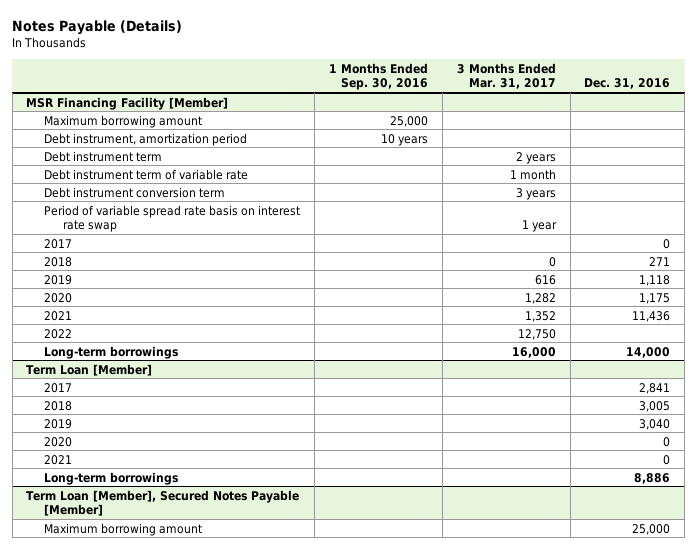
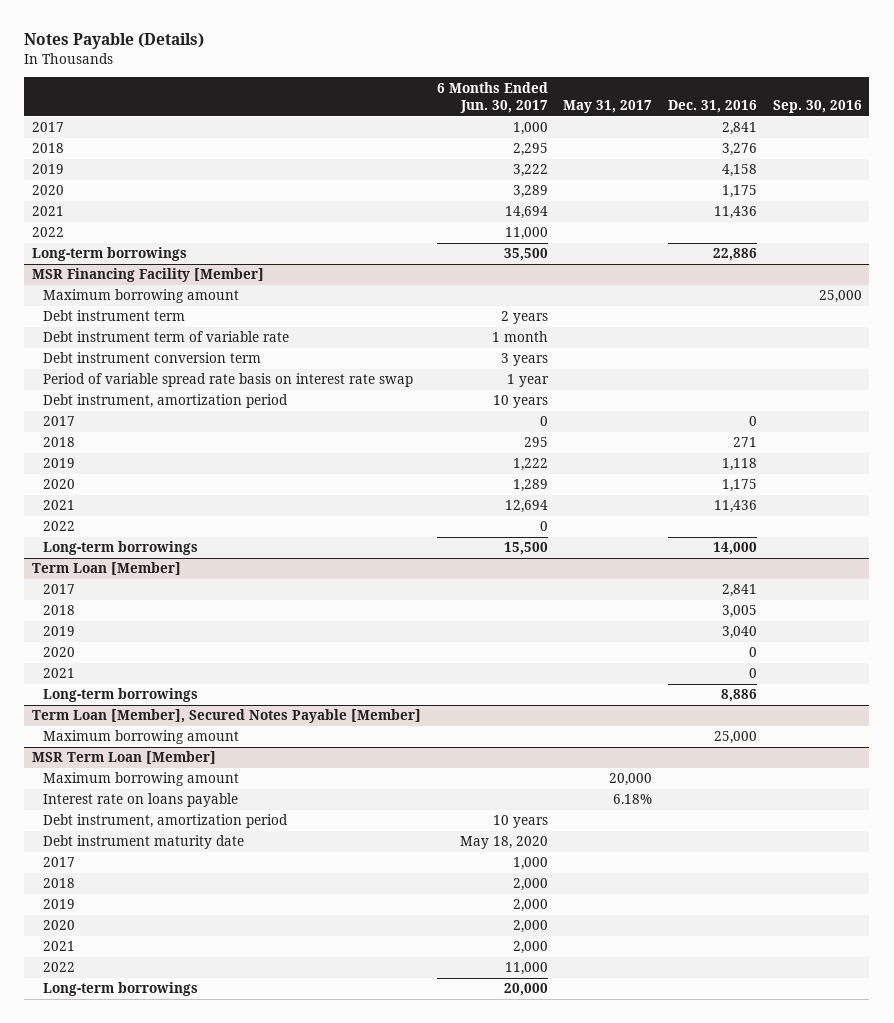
[329,62,429,91] 1 Months Ended Sep. 30, 2016 -> none
[456,62,556,90] 3 Months Ended Mar. 31, 2017 -> none
none -> [436,81,548,113] 6 Months Ended Jun. 30, 2017
none -> [563,99,653,113] May 31, 2017
none -> [772,99,862,113] Sep. 30, 2016
none -> [32,122,65,133] 2017
none -> [32,143,65,154] 2018
none -> [32,164,65,175] 2019
none -> [32,185,65,196] 2020
none -> [32,206,65,217] 2021
none -> [32,227,65,238] 2022
none -> [32,247,188,262] Long-term borrowings
[44,132,248,146] Debt instrument, amortization period -> [43,394,289,409] Debt instrument, amortization period
none -> [32,751,217,765] MSR Term Loan [Member]
none -> [43,772,240,787] Maximum borrowing amount
none -> [43,793,239,808] Interest rate on loans payable
none -> [43,814,289,829] Debt instrument, amortization period
none -> [43,835,245,850] Debt instrument maturity date
none -> [43,857,76,868] 2017
none -> [43,878,76,889] 2018
none -> [43,899,76,910] 2019
none -> [43,920,76,931] 2020
none -> [43,941,76,952] 2021
none -> [43,962,76,973] 2022
none -> [43,982,199,997] Long-term borrowings

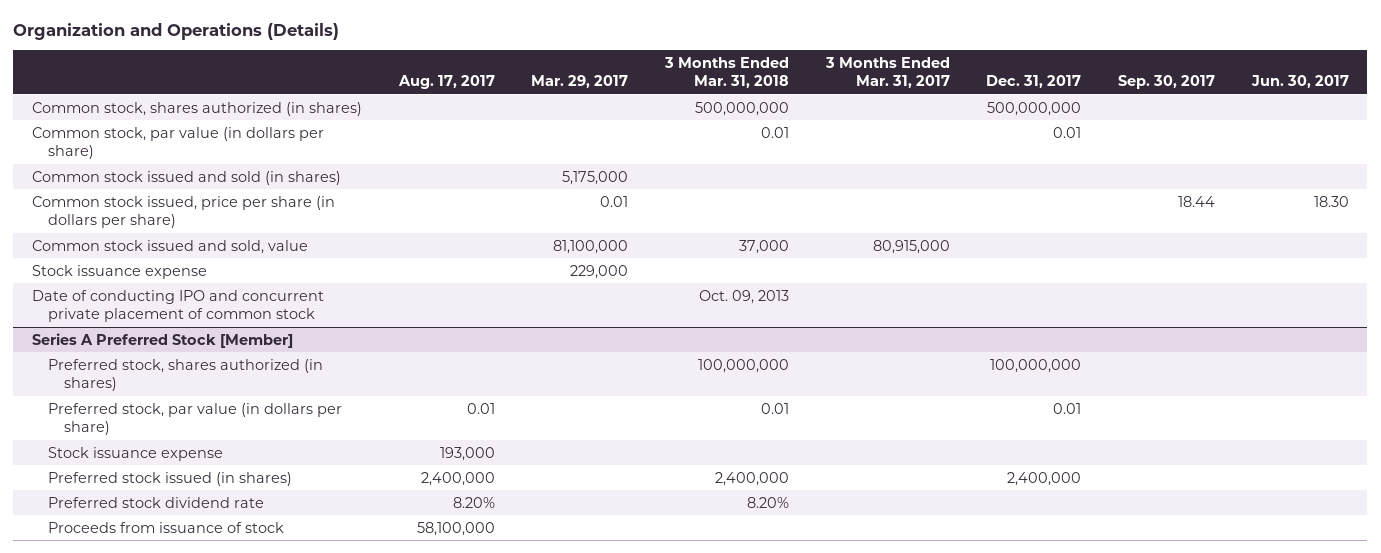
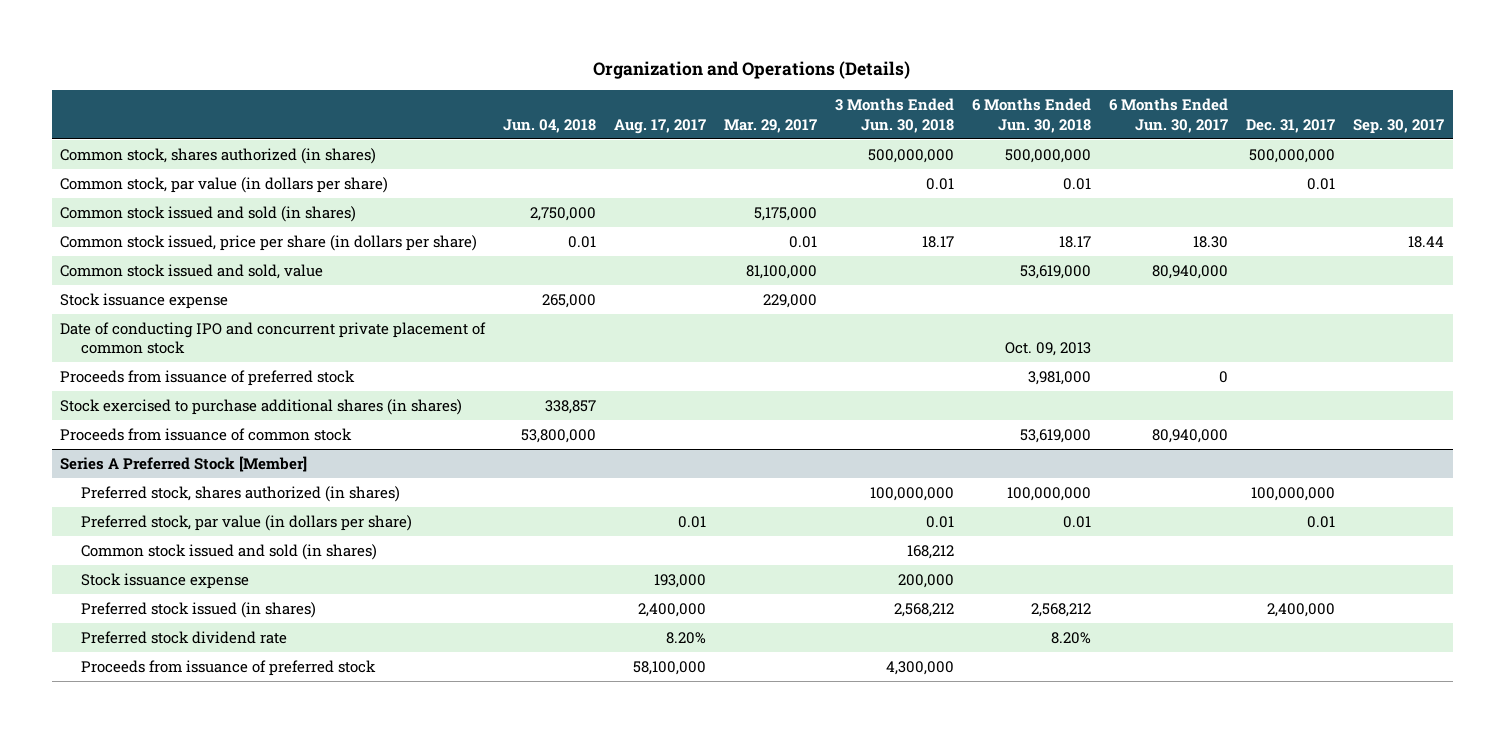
[663,56,789,89] 3 Months Ended Mar. 31, 2018 -> none
[824,56,950,89] 3 Months Ended Mar. 31, 2017 -> none
[1250,75,1349,89] Jun. 30, 2017 -> none
none -> [503,118,597,133] Jun. 04, 2018
none -> [835,98,955,133] 3 Months Ended Jun. 30, 2018
none -> [972,98,1092,133] 6 Months Ended Jun. 30, 2018
none -> [1109,98,1229,133] 6 Months Ended Jun. 30, 2017
none -> [60,369,356,386] Proceeds from issuance of preferred stock
none -> [60,398,463,415] Stock exercised to purchase additional shares (in shares)
none -> [60,427,353,441] Proceeds from issuance of common stock
none -> [80,543,377,560] Common stock issued and sold (in shares)
[47,521,284,533] Proceeds from issuance of stock -> [80,659,376,676] Proceeds from issuance of preferred stock

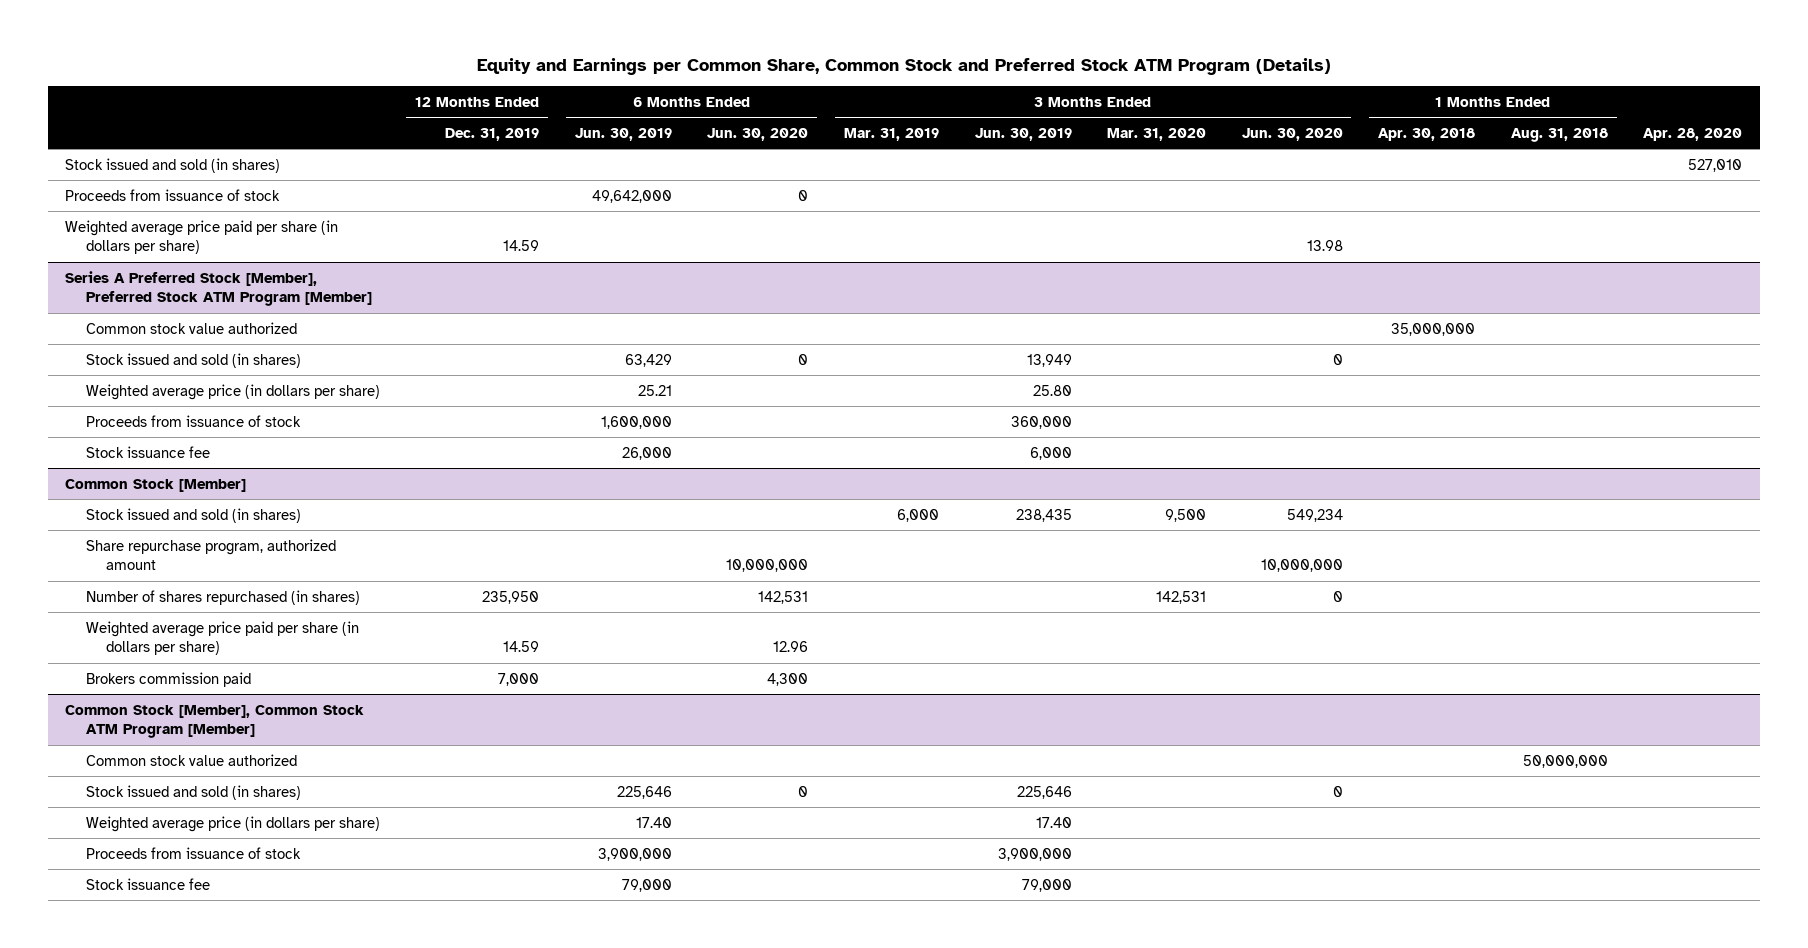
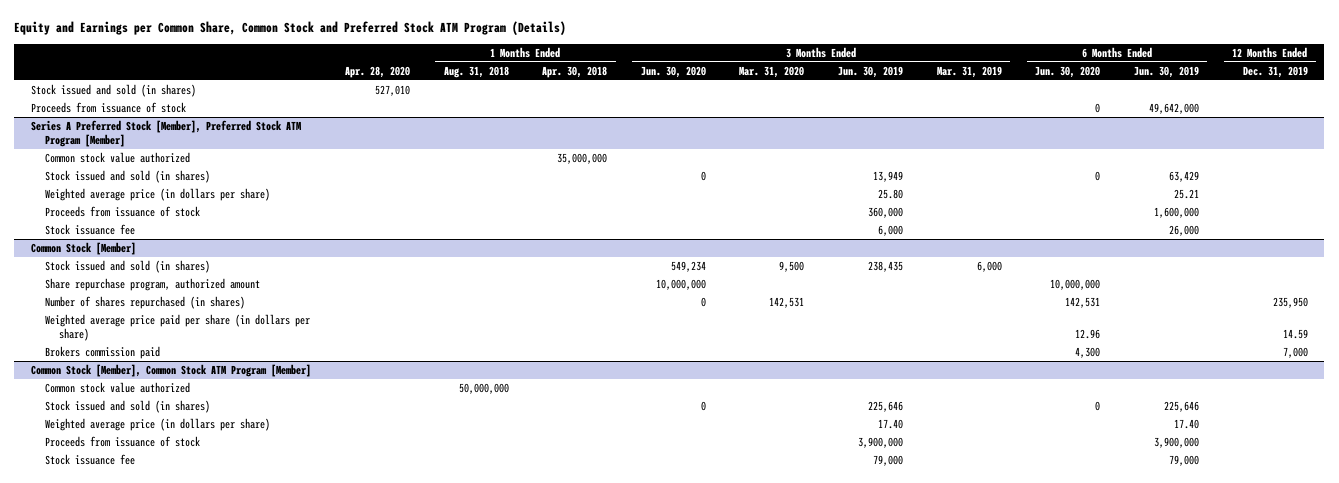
[65,219,339,255] Weighted average price paid per share (in dollars per share) -> none

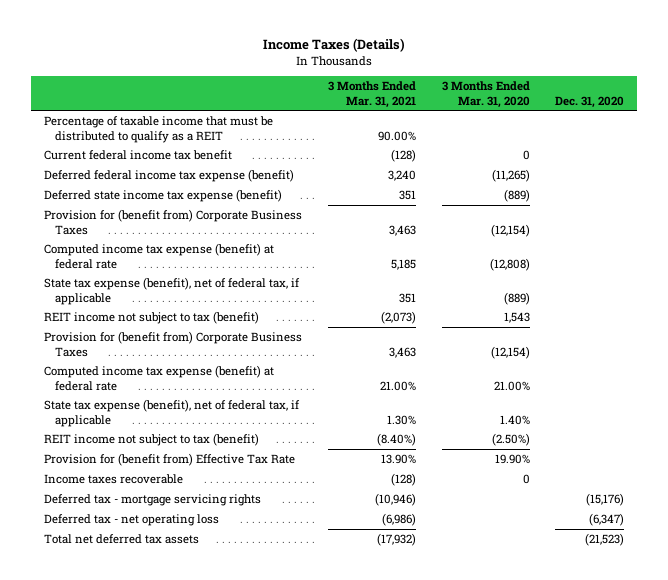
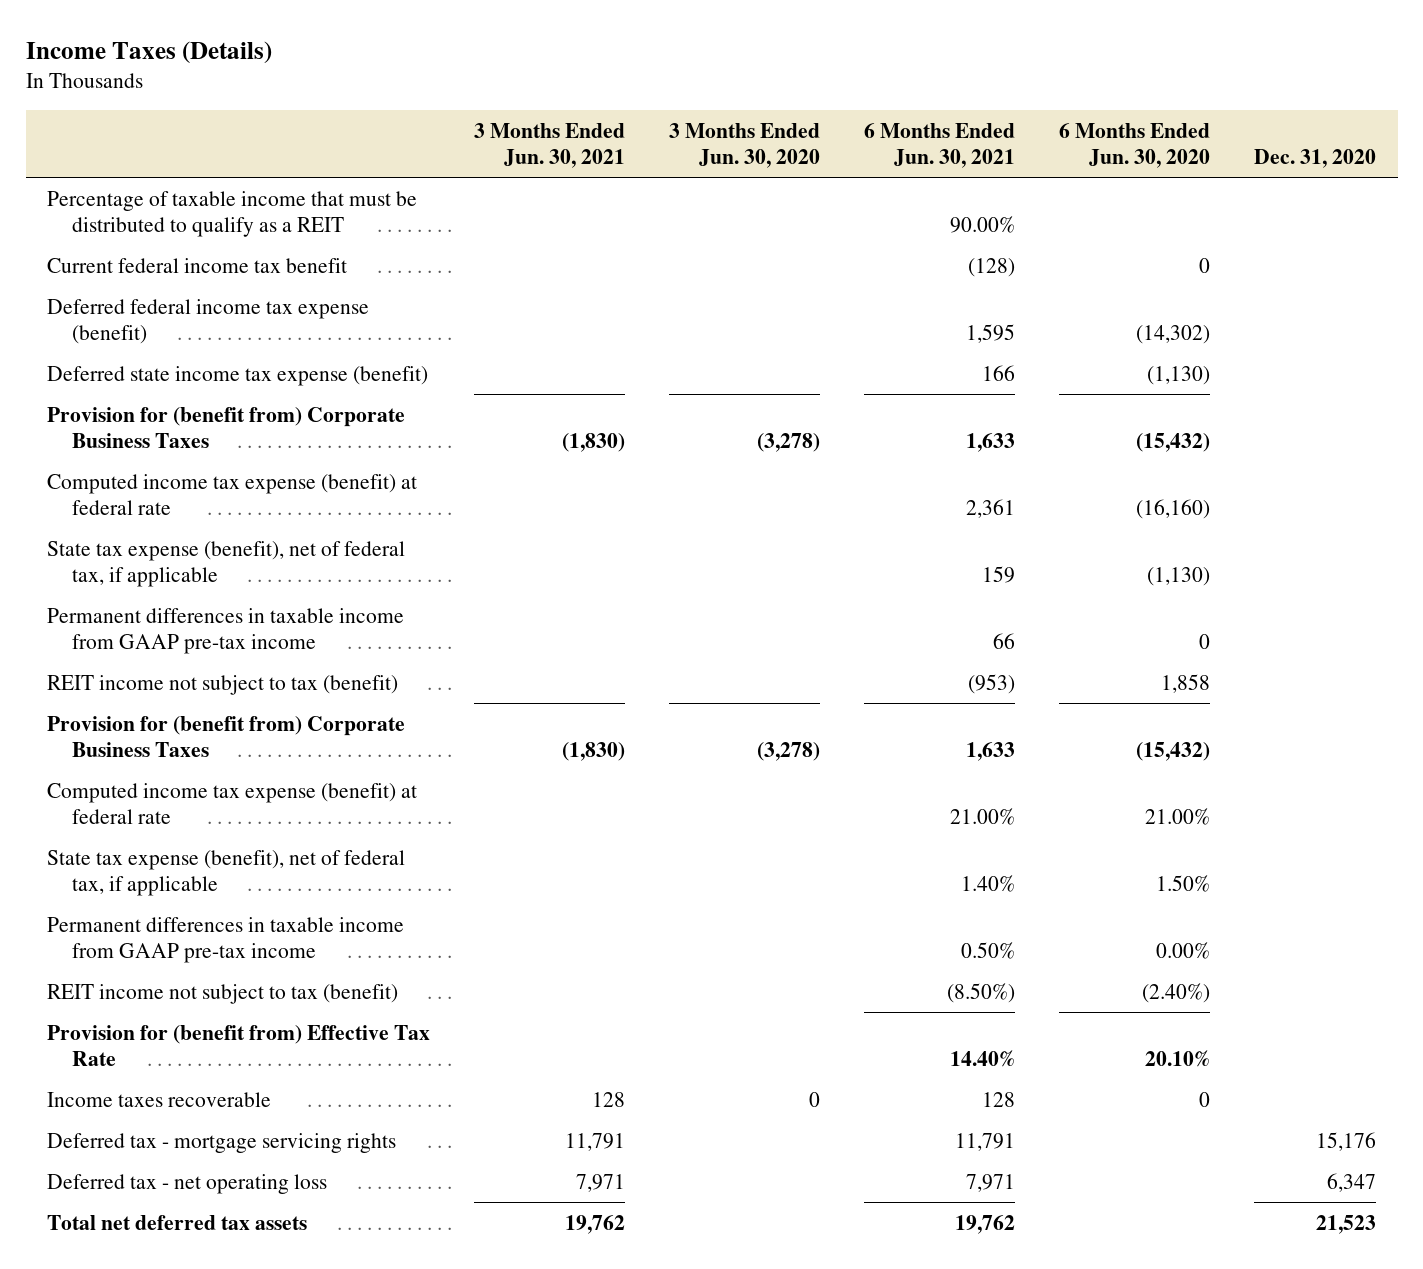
[327,80,416,108] 3 Months Ended Mar. 31, 2021 -> none
[441,80,530,108] 3 Months Ended Mar. 31, 2020 -> none
none -> [474,122,626,168] 3 Months Ended Jun. 30, 2021
none -> [669,122,821,168] 3 Months Ended Jun. 30, 2020
none -> [863,122,1015,168] 6 Months Ended Jun. 30, 2021
none -> [1058,122,1210,168] 6 Months Ended Jun. 30, 2020
none -> [47,607,405,654] Permanent differences in taxable income from GAAP pre-tax income
none -> [47,916,405,963] Permanent differences in taxable income from GAAP pre-tax income
[586,492,625,506] (15,176) -> [1315,1131,1376,1151] 15,176
[589,512,625,526] (6,347) -> [1326,1172,1376,1192] 6,347
[585,532,625,546] (21,523) -> [1315,1214,1376,1234] 21,523

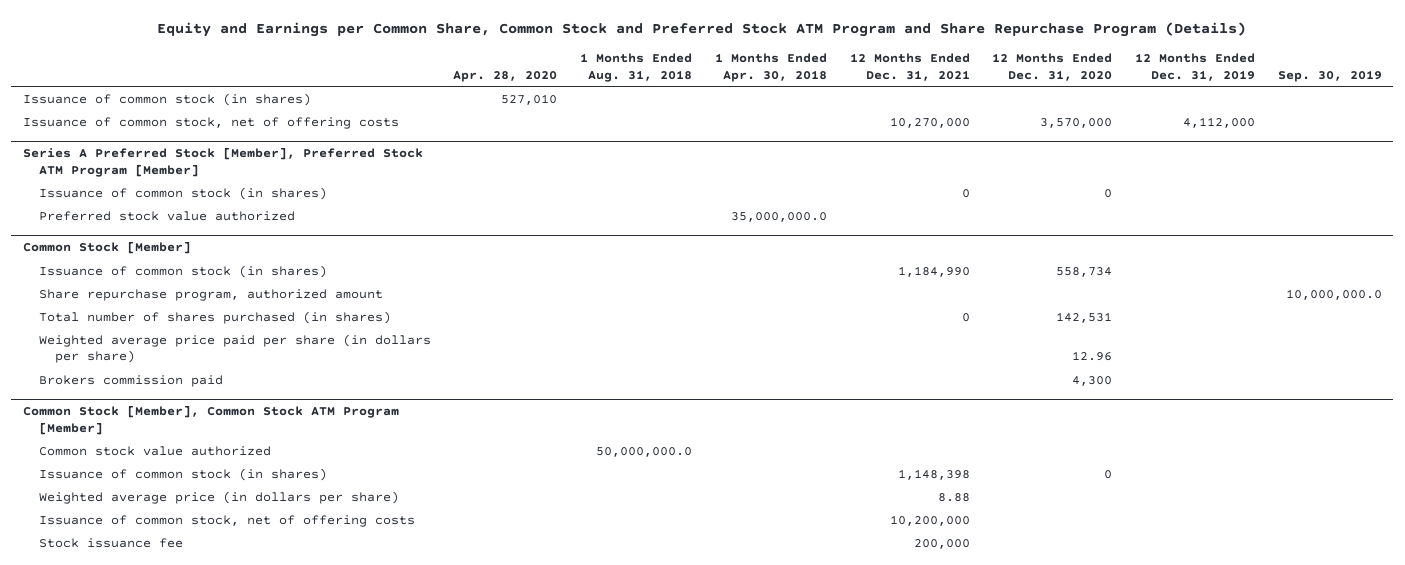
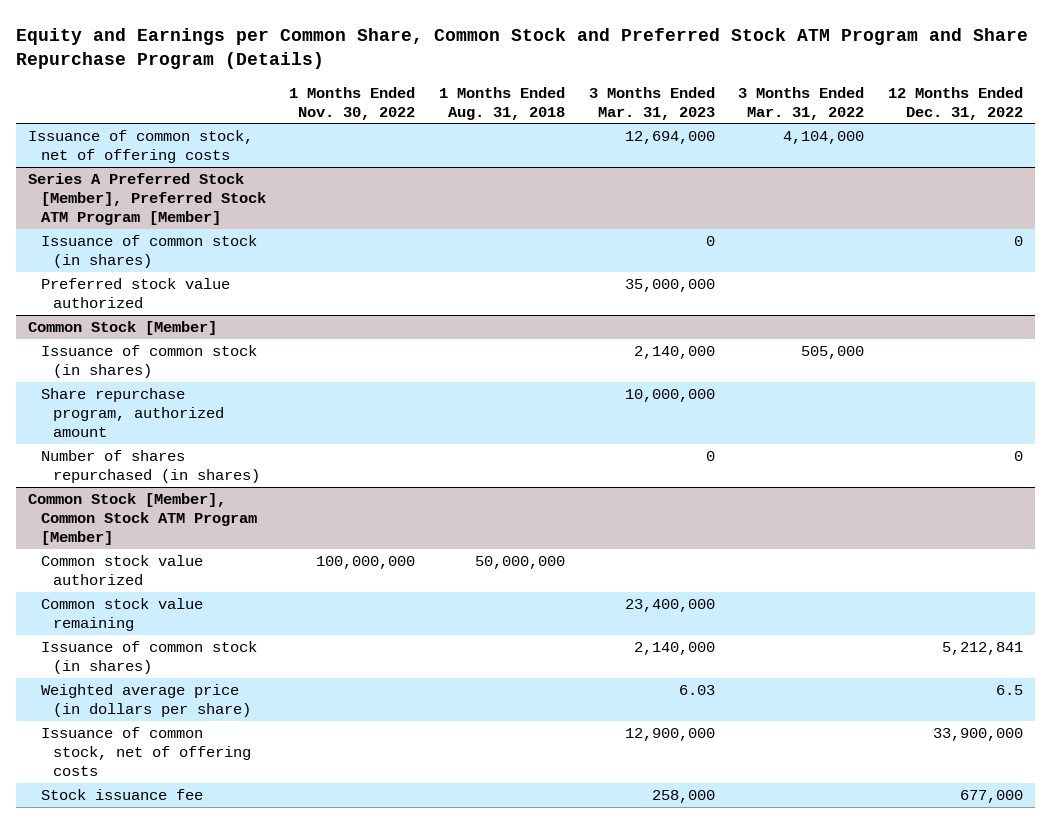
[453,70,558,82] Apr. 28, 2020 -> none
[714,52,827,82] 1 Months Ended Apr. 30, 2018 -> none
[849,52,970,81] 12 Months Ended Dec. 31, 2021 -> none
[992,52,1113,81] 12 Months Ended Dec. 31, 2020 -> none
[1135,52,1256,81] 12 Months Ended Dec. 31, 2019 -> none
[1277,69,1382,82] Sep. 30, 2019 -> none
none -> [289,86,416,120] 1 Months Ended Nov. 30, 2022
none -> [588,86,715,120] 3 Months Ended Mar. 31, 2023
none -> [738,86,865,120] 3 Months Ended Mar. 31, 2022
none -> [887,86,1023,120] 12 Months Ended Dec. 31, 2022
[22,92,311,106] Issuance of common stock (in shares) -> none
[38,333,431,364] Weighted average price paid per share (in dollars per share) -> none
[38,374,223,387] Brokers commission paid -> none
[38,310,391,324] Total number of shares purchased (in shares) -> [40,449,261,484] Number of shares repurchased (in shares)
[596,446,693,457] 50,000,000.0 -> [474,555,565,569] 50,000,000
none -> [40,597,203,632] Common stock value remaining

